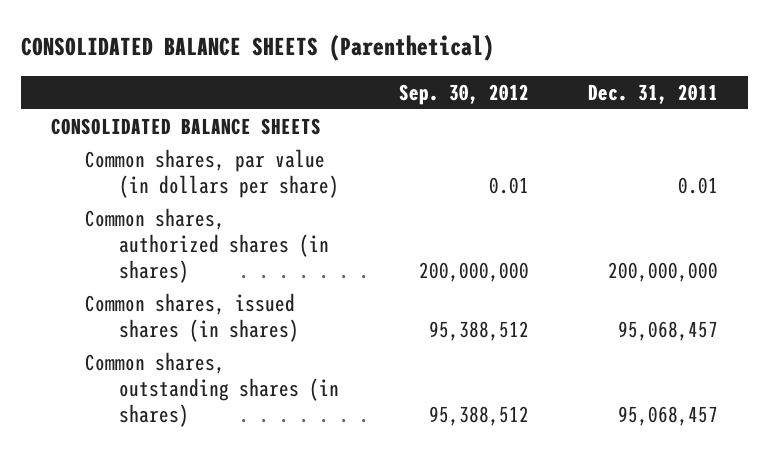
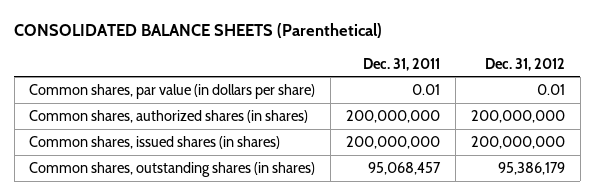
[398,83,529,105] Sep. 30, 2012 -> none
none -> [485,57,566,71] Dec. 31, 2012
[51,117,322,135] CONSOLIDATED BALANCE SHEETS -> none
[618,320,719,341] 95,068,457 -> [346,135,441,149] 200,000,000

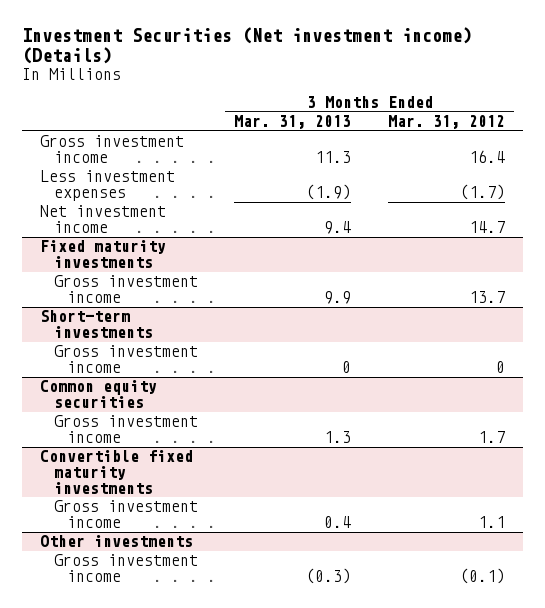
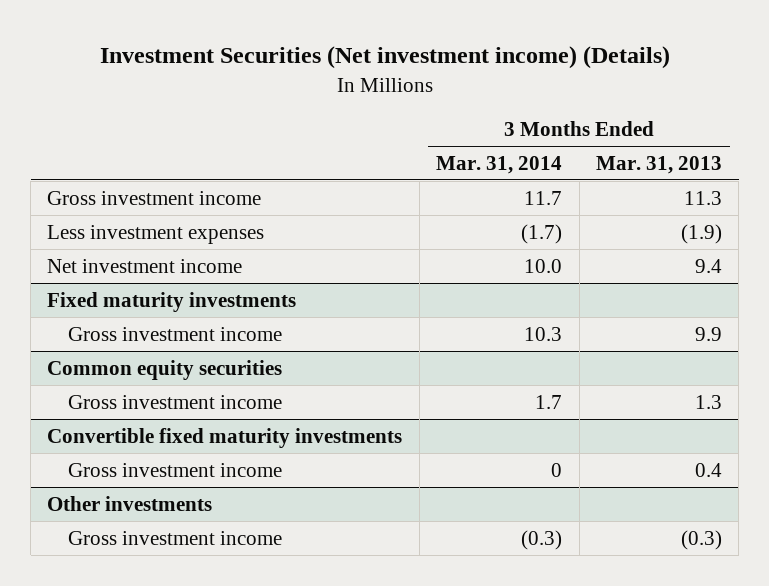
[387,115,505,130] Mar. 31, 2012 -> none
none -> [436,155,563,174] Mar. 31, 2014
[40,310,153,339] Short-term investments -> none
[53,345,198,374] Gross investment income -> none

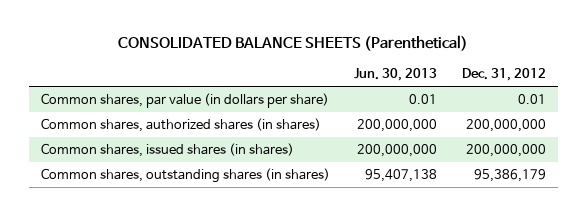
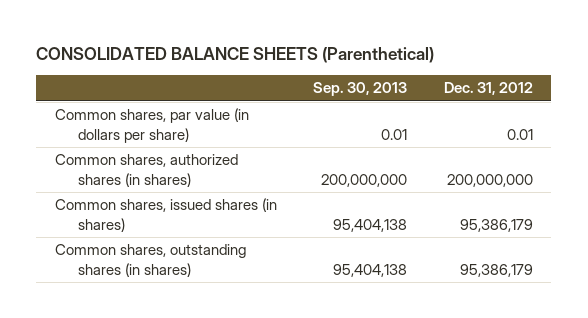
[354,68,438,82] Jun. 30, 2013 -> none
none -> [313,81,408,96] Sep. 30, 2013
[465,144,546,158] 200,000,000 -> [460,218,534,232] 95,386,179

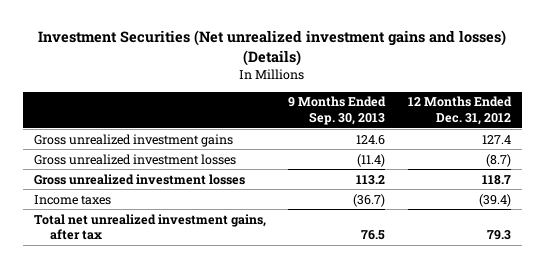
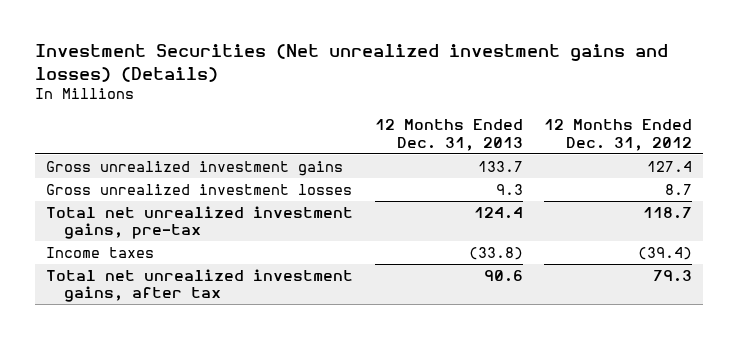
[288,96,387,125] 9 Months Ended Sep. 30, 2013 -> none
none -> [374,119,523,151] 12 Months Ended Dec. 31, 2013
[486,153,512,167] (8.7) -> [665,183,693,195] 8.7
[33,173,245,185] Gross unrealized investment losses -> [45,205,353,240] Total net unrealized investment gains, pre-tax

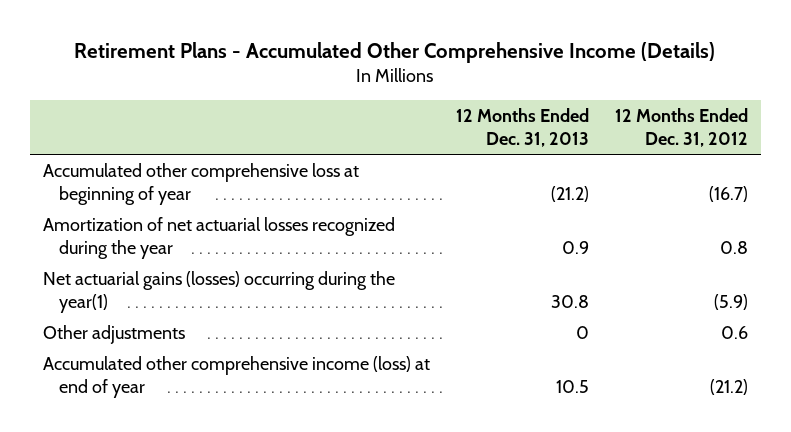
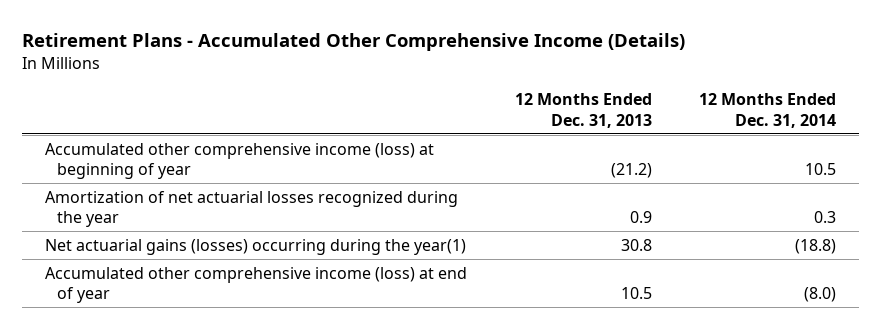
[614,107,748,148] 12 Months Ended Dec. 31, 2012 -> none
none -> [698,92,836,128] 12 Months Ended Dec. 31, 2014
[42,162,359,206] Accumulated other comprehensive loss at beginning of year -> [45,142,435,180] Accumulated other comprehensive income (loss) at beginning of year
[42,324,185,344] Other adjustments -> none

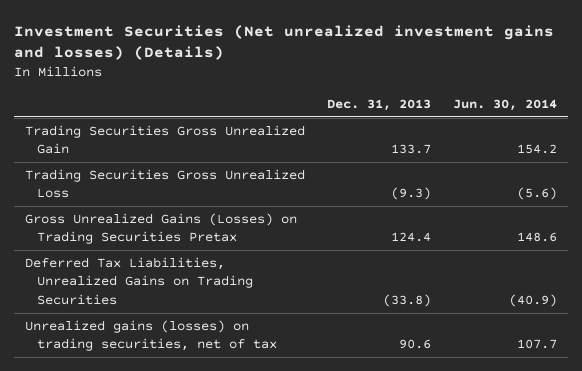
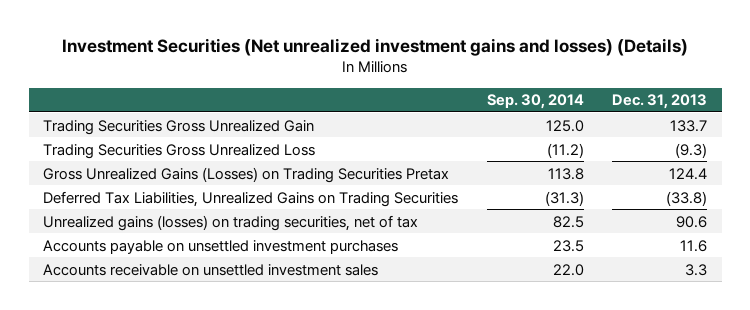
[453,98,558,111] Jun. 30, 2014 -> none
none -> [486,94,584,110] Sep. 30, 2014
none -> [42,239,398,254] Accounts payable on unsettled investment purchases
none -> [42,263,378,276] Accounts receivable on unsettled investment sales

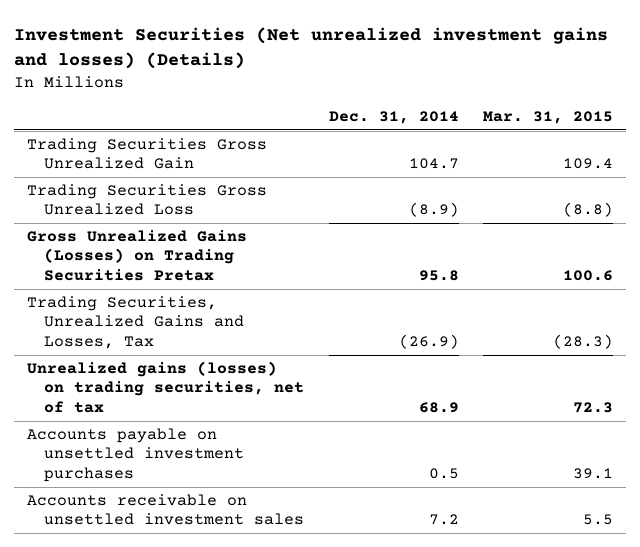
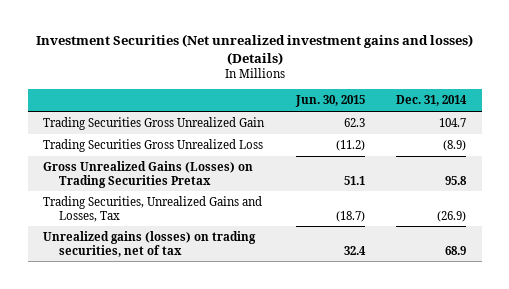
[483,110,614,124] Mar. 31, 2015 -> none
none -> [294,95,365,108] Jun. 30, 2015
[26,427,244,482] Accounts payable on unsettled investment purchases -> none
[26,493,304,526] Accounts receivable on unsettled investment sales -> none

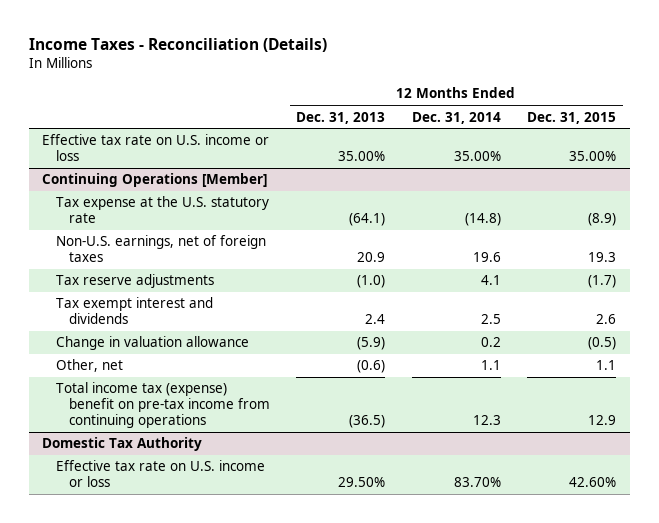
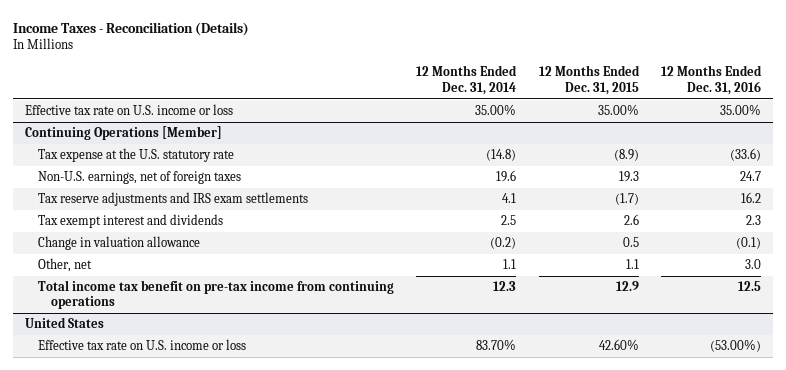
[296,111,386,124] Dec. 31, 2013 -> none
none -> [661,65,763,95] 12 Months Ended Dec. 31, 2016
[55,274,214,289] Tax reserve adjustments -> [37,192,308,207] Tax reserve adjustments and IRS exam settlements
[480,337,501,348] 0.2 -> [490,237,517,250] (0.2)
[588,337,617,351] (0.5) -> [622,237,639,248] 0.5
[55,382,270,428] Total income tax (expense) benefit on pre-tax income from continuing operations -> [37,280,394,310] Total income tax benefit on pre-tax income from continuing operations
[42,437,203,452] Domestic Tax Authority -> [24,317,104,329] United States

